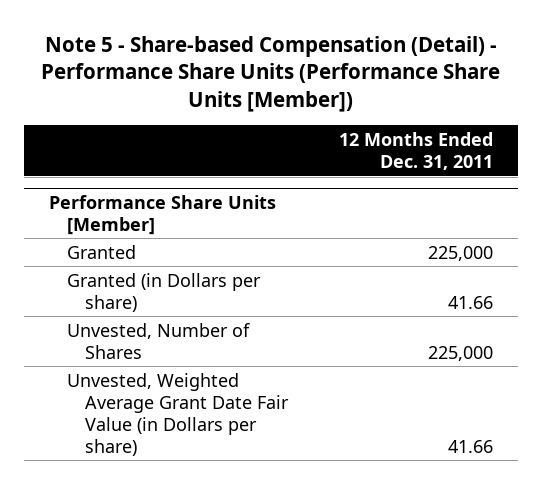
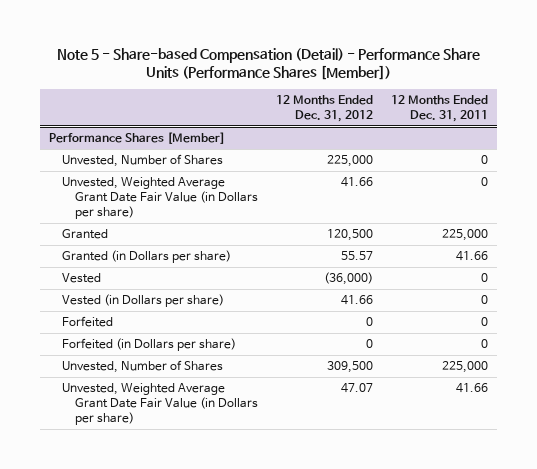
[40,35,500,113] Note 5 - Share-based Compensation (Detail) - Performance Share Units (Performance Share Units [Member]) -> [56,47,480,80] Note 5 - Share-based Compensation (Detail) - Performance Share Units (Performance Shares [Member])
none -> [276,95,374,122] 12 Months Ended Dec. 31, 2012
[48,194,276,235] Performance Share Units [Member] -> none
none -> [49,132,226,145] Performance Shares [Member]
none -> [62,154,224,168] Unvested, Number of Shares
none -> [62,177,259,219] Unvested, Weighted Average Grant Date Fair Value (in Dollars per share)
none -> [62,273,102,284] Vested
none -> [62,294,225,308] Vested (in Dollars per share)
none -> [62,316,114,328] Forfeited
none -> [62,338,237,352] Forfeited (in Dollars per share)

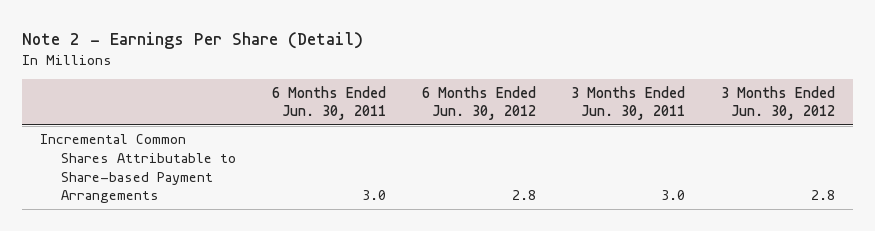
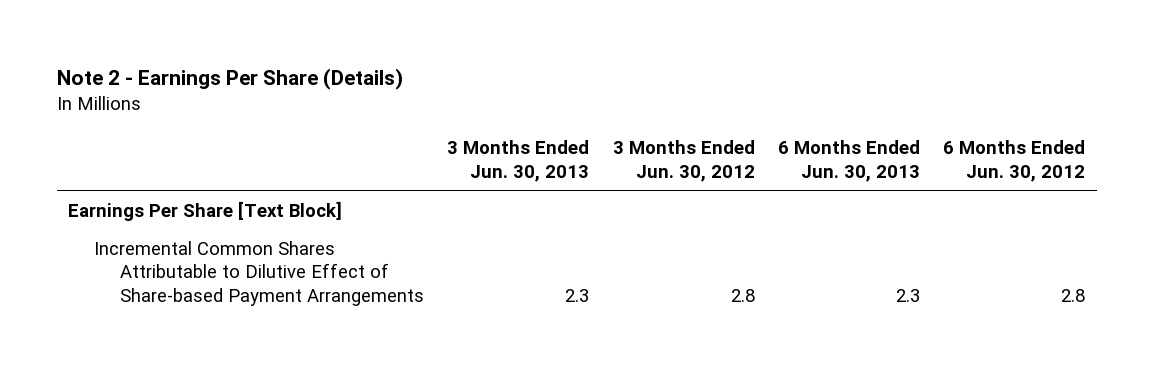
[22,31,364,49] Note 2 - Earnings Per Share (Detail) -> [56,68,403,91] Note 2 - Earnings Per Share (Details)
[271,85,386,121] 6 Months Ended Jun. 30, 2011 -> none
[571,85,686,121] 3 Months Ended Jun. 30, 2011 -> none
none -> [447,140,590,182] 3 Months Ended Jun. 30, 2013
none -> [777,140,920,182] 6 Months Ended Jun. 30, 2013
none -> [68,200,343,221] Earnings Per Share [Text Block]
[39,134,237,204] Incremental Common Shares Attributable to Share-based Payment Arrangements -> [94,240,424,306] Incremental Common Shares Attributable to Dilutive Effect of Share-based Payment Arrangements

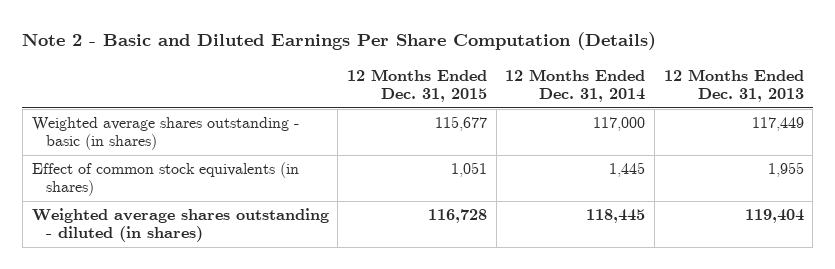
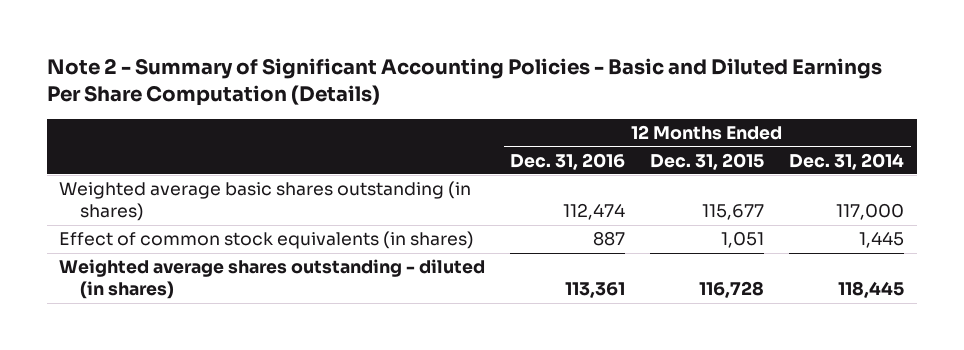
[22,32,657,51] Note 2 - Basic and Diluted Earnings Per Share Computation (Details) -> [46,57,882,107] Note 2 - Summary of Significant Accounting Policies - Basic and Diluted Earnings Per Share Computation (Details)
[663,68,804,103] 12 Months Ended Dec. 31, 2013 -> none
none -> [510,152,626,170] Dec. 31, 2016
[31,116,299,151] Weighted average shares outstanding - basic (in shares) -> [59,181,472,222] Weighted average basic shares outstanding (in shares)

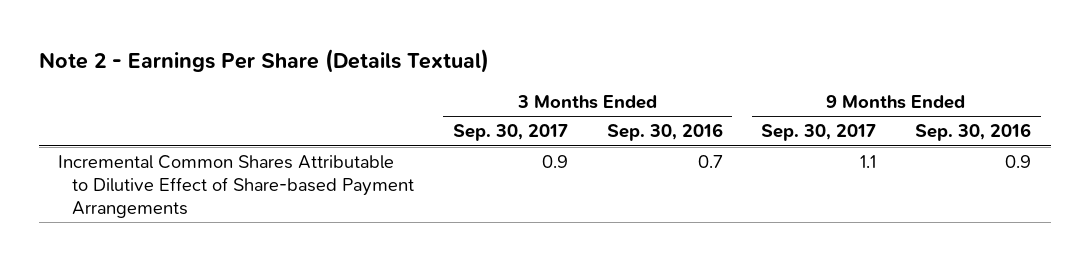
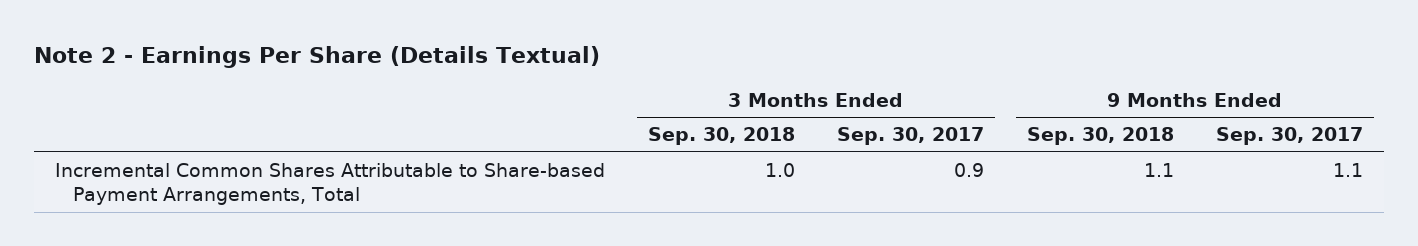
[606,123,723,142] Sep. 30, 2016 -> none
[915,123,1032,142] Sep. 30, 2016 -> none
none -> [647,127,795,146] Sep. 30, 2018
none -> [1026,127,1174,146] Sep. 30, 2018
[58,155,414,218] Incremental Common Shares Attributable to Dilutive Effect of Share-based Payment Arrangements -> [55,163,606,206] Incremental Common Shares Attributable to Share-based Payment Arrangements, Total

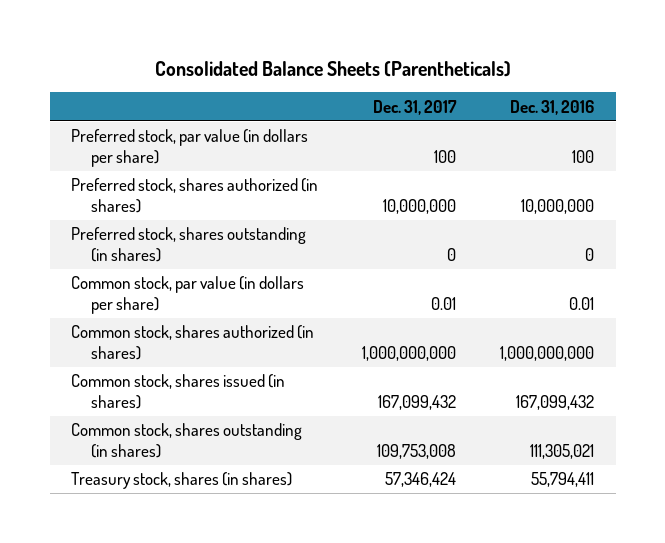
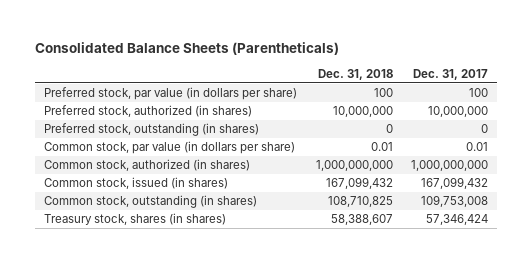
[509,99,594,115] Dec. 31, 2016 -> none
none -> [317,69,393,81] Dec. 31, 2018
[71,178,319,213] Preferred stock, shares authorized (in shares) -> [44,105,253,118] Preferred stock, authorized (in shares)
[71,227,307,262] Preferred stock, shares outstanding (in shares) -> [44,123,260,137] Preferred stock, outstanding (in shares)
[71,325,315,360] Common stock, shares authorized (in shares) -> [44,159,251,172] Common stock, authorized (in shares)
[71,374,286,409] Common stock, shares issued (in shares) -> [44,177,229,190] Common stock, issued (in shares)
[71,423,303,458] Common stock, shares outstanding (in shares) -> [44,195,258,209] Common stock, outstanding (in shares)

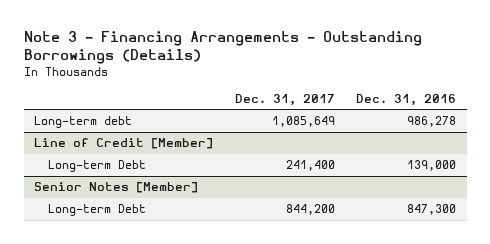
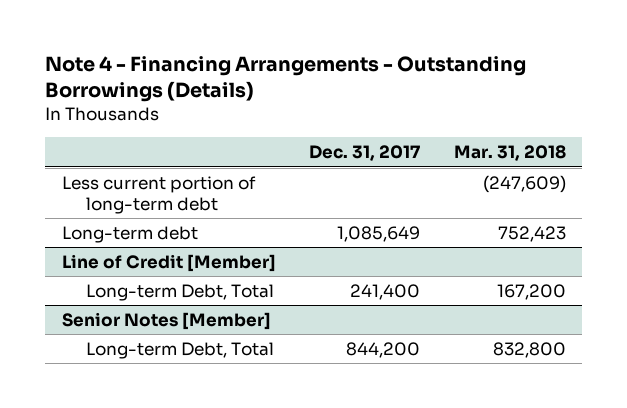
[23,30,422,65] Note 3 - Financing Arrangements - Outstanding Borrowings (Details) -> [44,56,526,103] Note 4 - Financing Arrangements - Outstanding Borrowings (Details)
[355,93,456,106] Dec. 31, 2016 -> none
none -> [453,145,566,162] Mar. 31, 2018
none -> [61,175,256,214] Less current portion of long-term debt
[48,160,147,173] Long-term Debt -> [86,283,275,301] Long-term Debt, Total
[48,204,147,217] Long-term Debt -> [86,341,275,359] Long-term Debt, Total

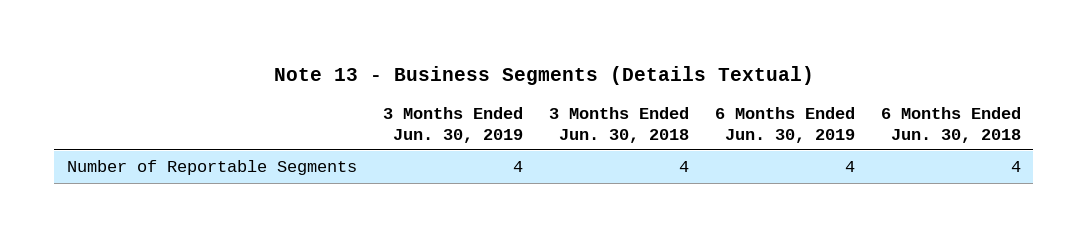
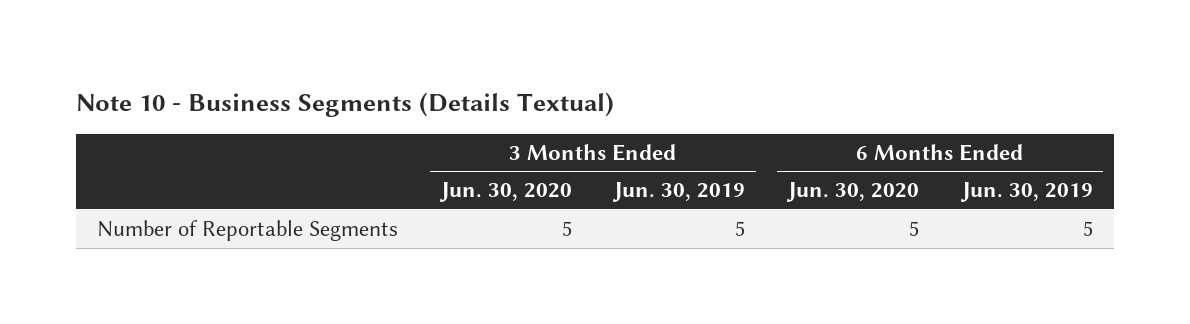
[273,65,814,85] Note 13 - Business Segments (Details Textual) -> [75,91,614,117] Note 10 - Business Segments (Details Textual)
[548,107,689,143] 3 Months Ended Jun. 30, 2018 -> none
[880,107,1021,143] 6 Months Ended Jun. 30, 2018 -> none
none -> [438,182,572,203] Jun. 30, 2020
none -> [786,182,920,203] Jun. 30, 2020
[512,161,523,173] 4 -> [735,221,746,237] 5
[844,161,855,173] 4 -> [1082,221,1093,237] 5

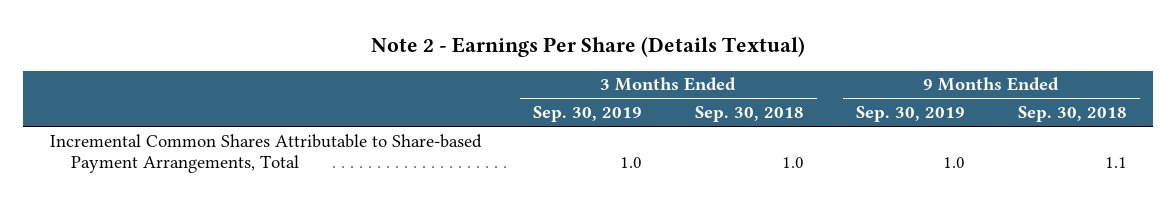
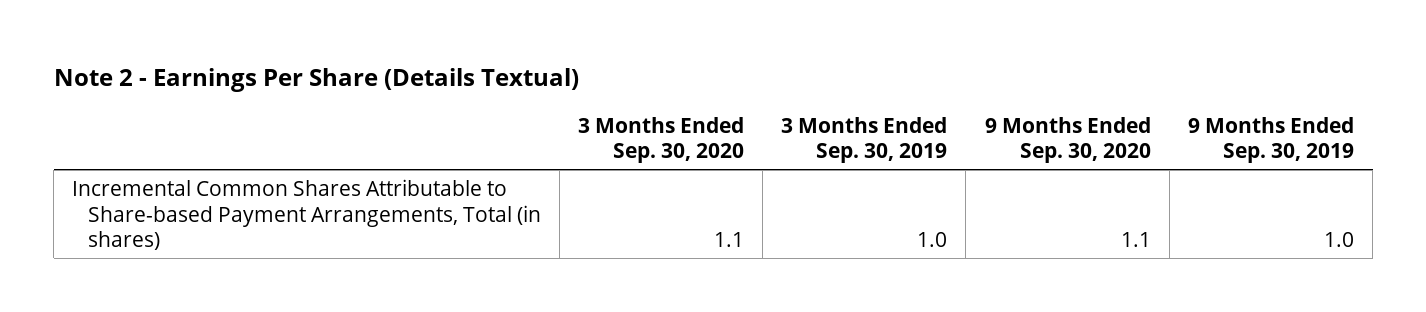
[694,106,804,123] Sep. 30, 2018 -> none
[1017,106,1127,123] Sep. 30, 2018 -> none
none -> [577,116,744,164] 3 Months Ended Sep. 30, 2020
none -> [984,116,1151,164] 9 Months Ended Sep. 30, 2020
[49,133,482,174] Incremental Common Shares Attributable to Share-based Payment Arrangements, Total -> [72,178,541,251] Incremental Common Shares Attributable to Share-based Payment Arrangements, Total (in shares)

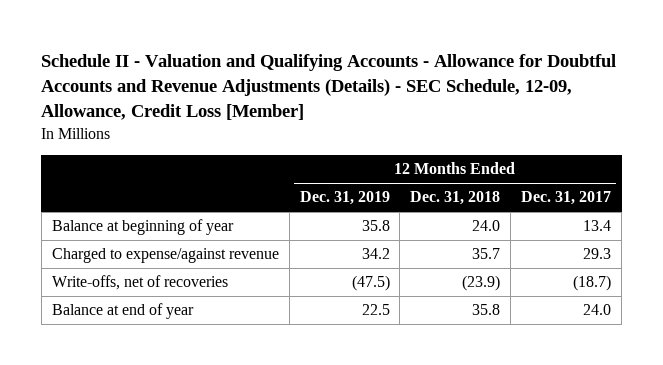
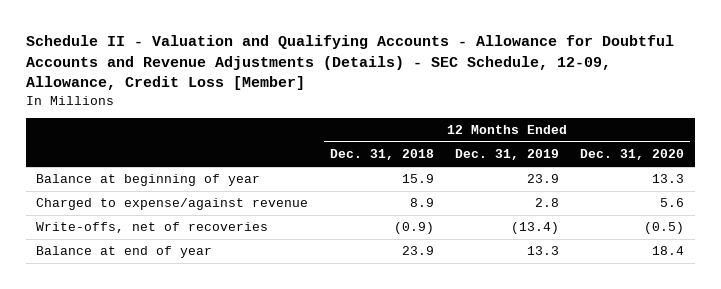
[521,191,612,206] Dec. 31, 2017 -> none
none -> [580,149,685,161] Dec. 31, 2020
[361,220,390,232] 35.8 -> [526,174,559,184] 23.9
[472,220,501,232] 24.0 -> [401,174,434,184] 15.9
[361,248,390,260] 34.2 -> [534,198,559,208] 2.8
[472,248,501,260] 35.7 -> [409,198,434,208] 8.9
[351,275,390,292] (47.5) -> [510,222,559,235] (13.4)
[462,275,501,292] (23.9) -> [393,222,434,235] (0.9)
[361,304,390,316] 22.5 -> [526,246,559,256] 13.3
[472,304,501,316] 35.8 -> [401,246,434,256] 23.9

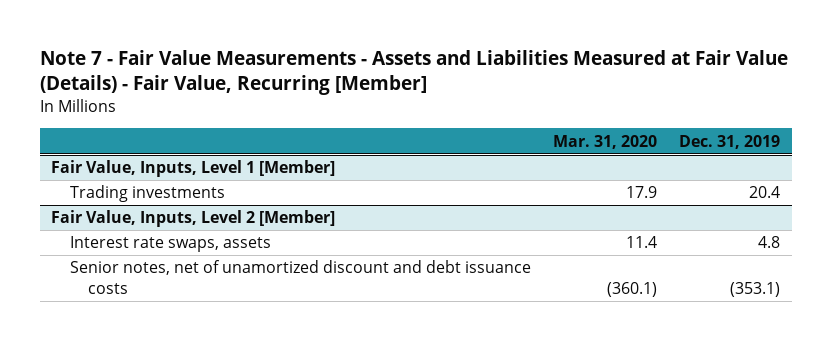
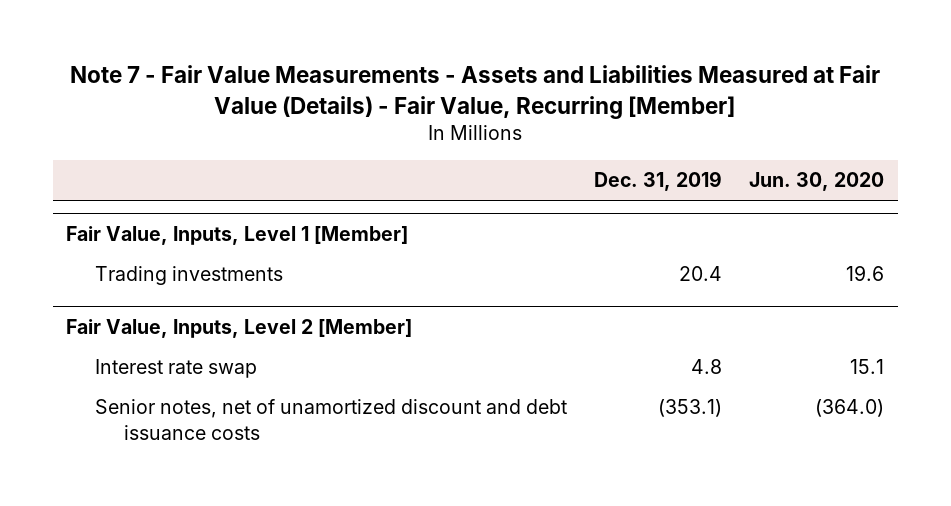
[553,134,658,149] Mar. 31, 2020 -> none
none -> [749,172,885,192] Jun. 30, 2020
[69,236,271,253] Interest rate swaps, assets -> [95,359,258,379] Interest rate swap

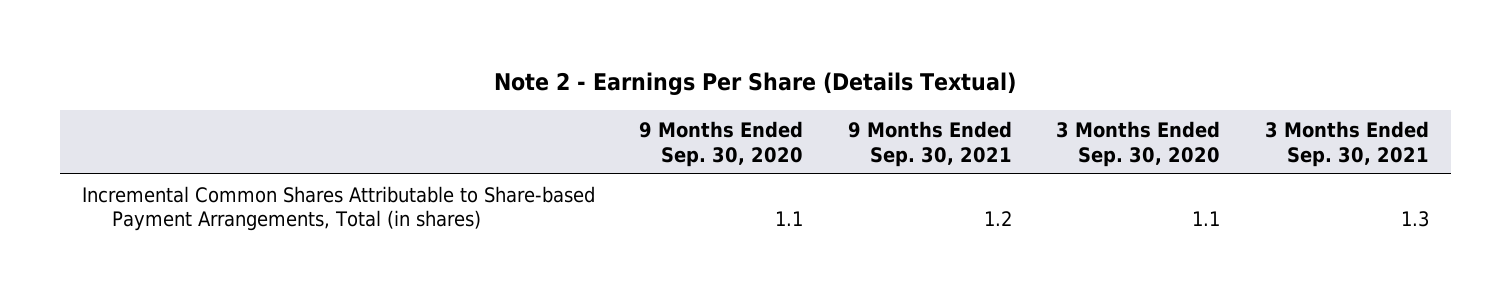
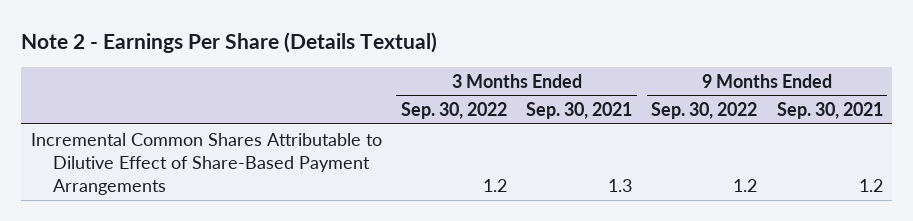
[639,120,804,167] 9 Months Ended Sep. 30, 2020 -> none
[1056,120,1221,167] 3 Months Ended Sep. 30, 2020 -> none
none -> [401,102,508,120] Sep. 30, 2022
none -> [651,102,758,120] Sep. 30, 2022
[81,185,595,232] Incremental Common Shares Attributable to Share-based Payment Arrangements, Total (in shares) -> [30,132,382,195] Incremental Common Shares Attributable to Dilutive Effect of Share-Based Payment Arrangements

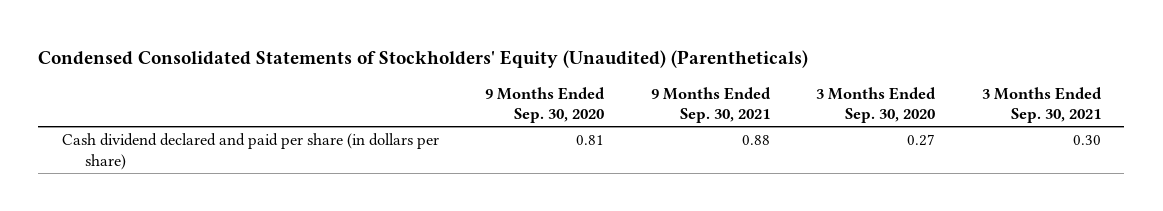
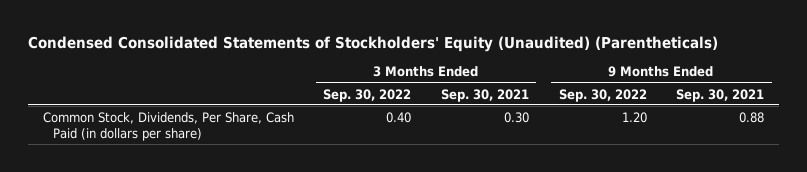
[485,86,606,124] 9 Months Ended Sep. 30, 2020 -> none
[816,86,937,124] 3 Months Ended Sep. 30, 2020 -> none
none -> [323,88,412,102] Sep. 30, 2022
none -> [558,88,647,102] Sep. 30, 2022
[61,132,439,170] Cash dividend declared and paid per share (in dollars per share) -> [42,111,294,142] Common Stock, Dividends, Per Share, Cash Paid (in dollars per share)

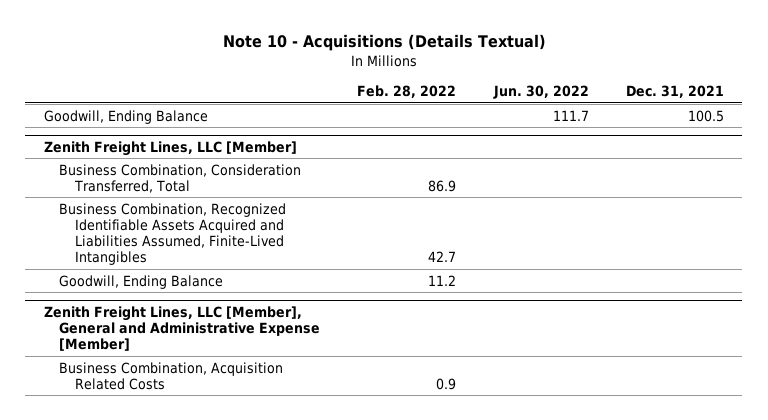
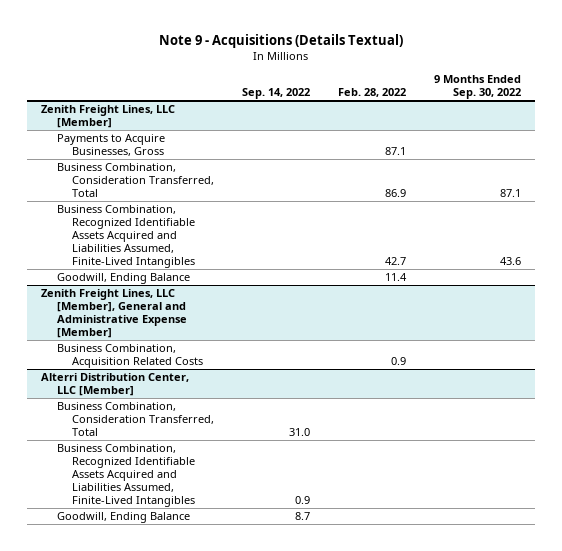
[222,33,546,51] Note 10 - Acquisitions (Details Textual) -> [159,33,404,48] Note 9 - Acquisitions (Details Textual)
[492,85,589,100] Jun. 30, 2022 -> none
[625,85,724,99] Dec. 31, 2021 -> none
none -> [242,88,311,100] Sep. 14, 2022
none -> [433,75,521,100] 9 Months Ended Sep. 30, 2022
[43,109,208,124] Goodwill, Ending Balance -> none
none -> [56,134,165,157] Payments to Acquire Businesses, Gross
[428,274,457,286] 11.2 -> [385,273,408,282] 11.4
none -> [41,373,190,397] Alterri Distribution Center, LLC [Member]
none -> [56,402,215,437] Business Combination, Consideration Transferred, Total
none -> [56,444,196,508] Business Combination, Recognized Identifiable Assets Acquired and Liabilities Assumed, Finite-Lived Intangibles
none -> [56,512,190,524] Goodwill, Ending Balance

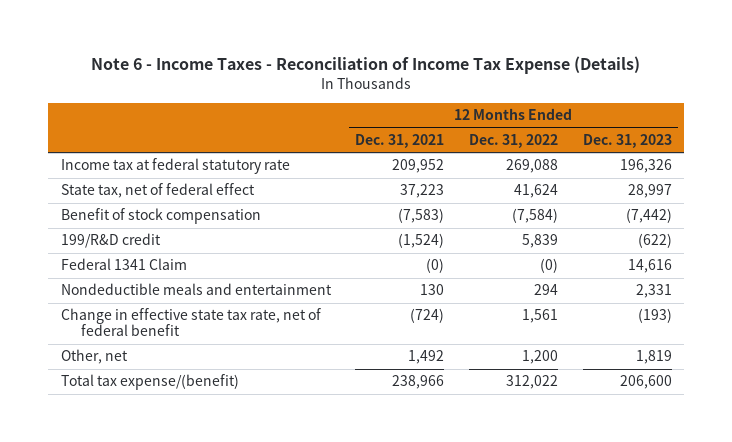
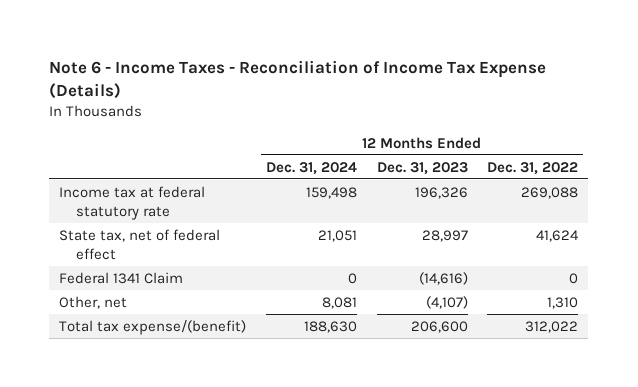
[355,133,445,148] Dec. 31, 2021 -> none
none -> [265,161,357,175] Dec. 31, 2024
[60,208,261,225] Benefit of stock compensation -> none
[60,233,161,249] 199/R&D credit -> none
[60,283,332,296] Nondeductible meals and entertainment -> none
[60,308,321,337] Change in effective state tax rate, net of federal benefit -> none
[539,258,558,274] (0) -> [569,272,579,284] 0
[627,259,672,274] 14,616 -> [418,271,468,285] (14,616)
[521,350,558,365] 1,200 -> [547,296,579,309] 1,310
[635,350,672,365] 1,819 -> [425,295,468,309] (4,107)

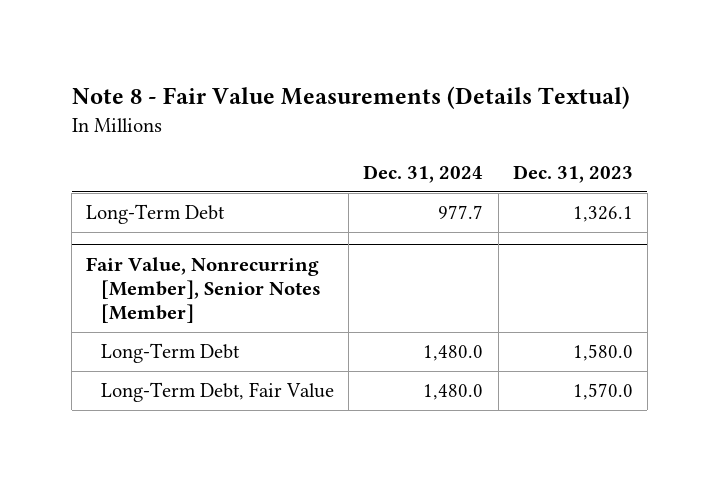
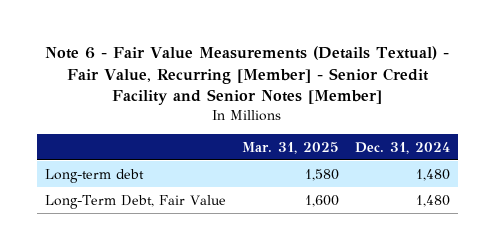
[71,85,630,109] Note 8 - Fair Value Measurements (Details Textual) -> [45,46,450,106] Note 6 - Fair Value Measurements (Details Textual) - Fair Value, Recurring [Member] - Senior Credit Facility and Senior Notes [Member]
[512,164,633,183] Dec. 31, 2023 -> none
none -> [241,141,339,154] Mar. 31, 2025
[86,256,322,324] Fair Value, Nonrecurring [Member], Senior Notes [Member] -> none
[101,343,241,364] Long-Term Debt -> none
[86,204,226,225] Long-Term Debt -> [44,168,144,183] Long-term debt
[438,205,484,220] 977.7 -> [416,168,451,181] 1,480
[423,384,484,401] 1,480.0 -> [416,194,451,207] 1,480

